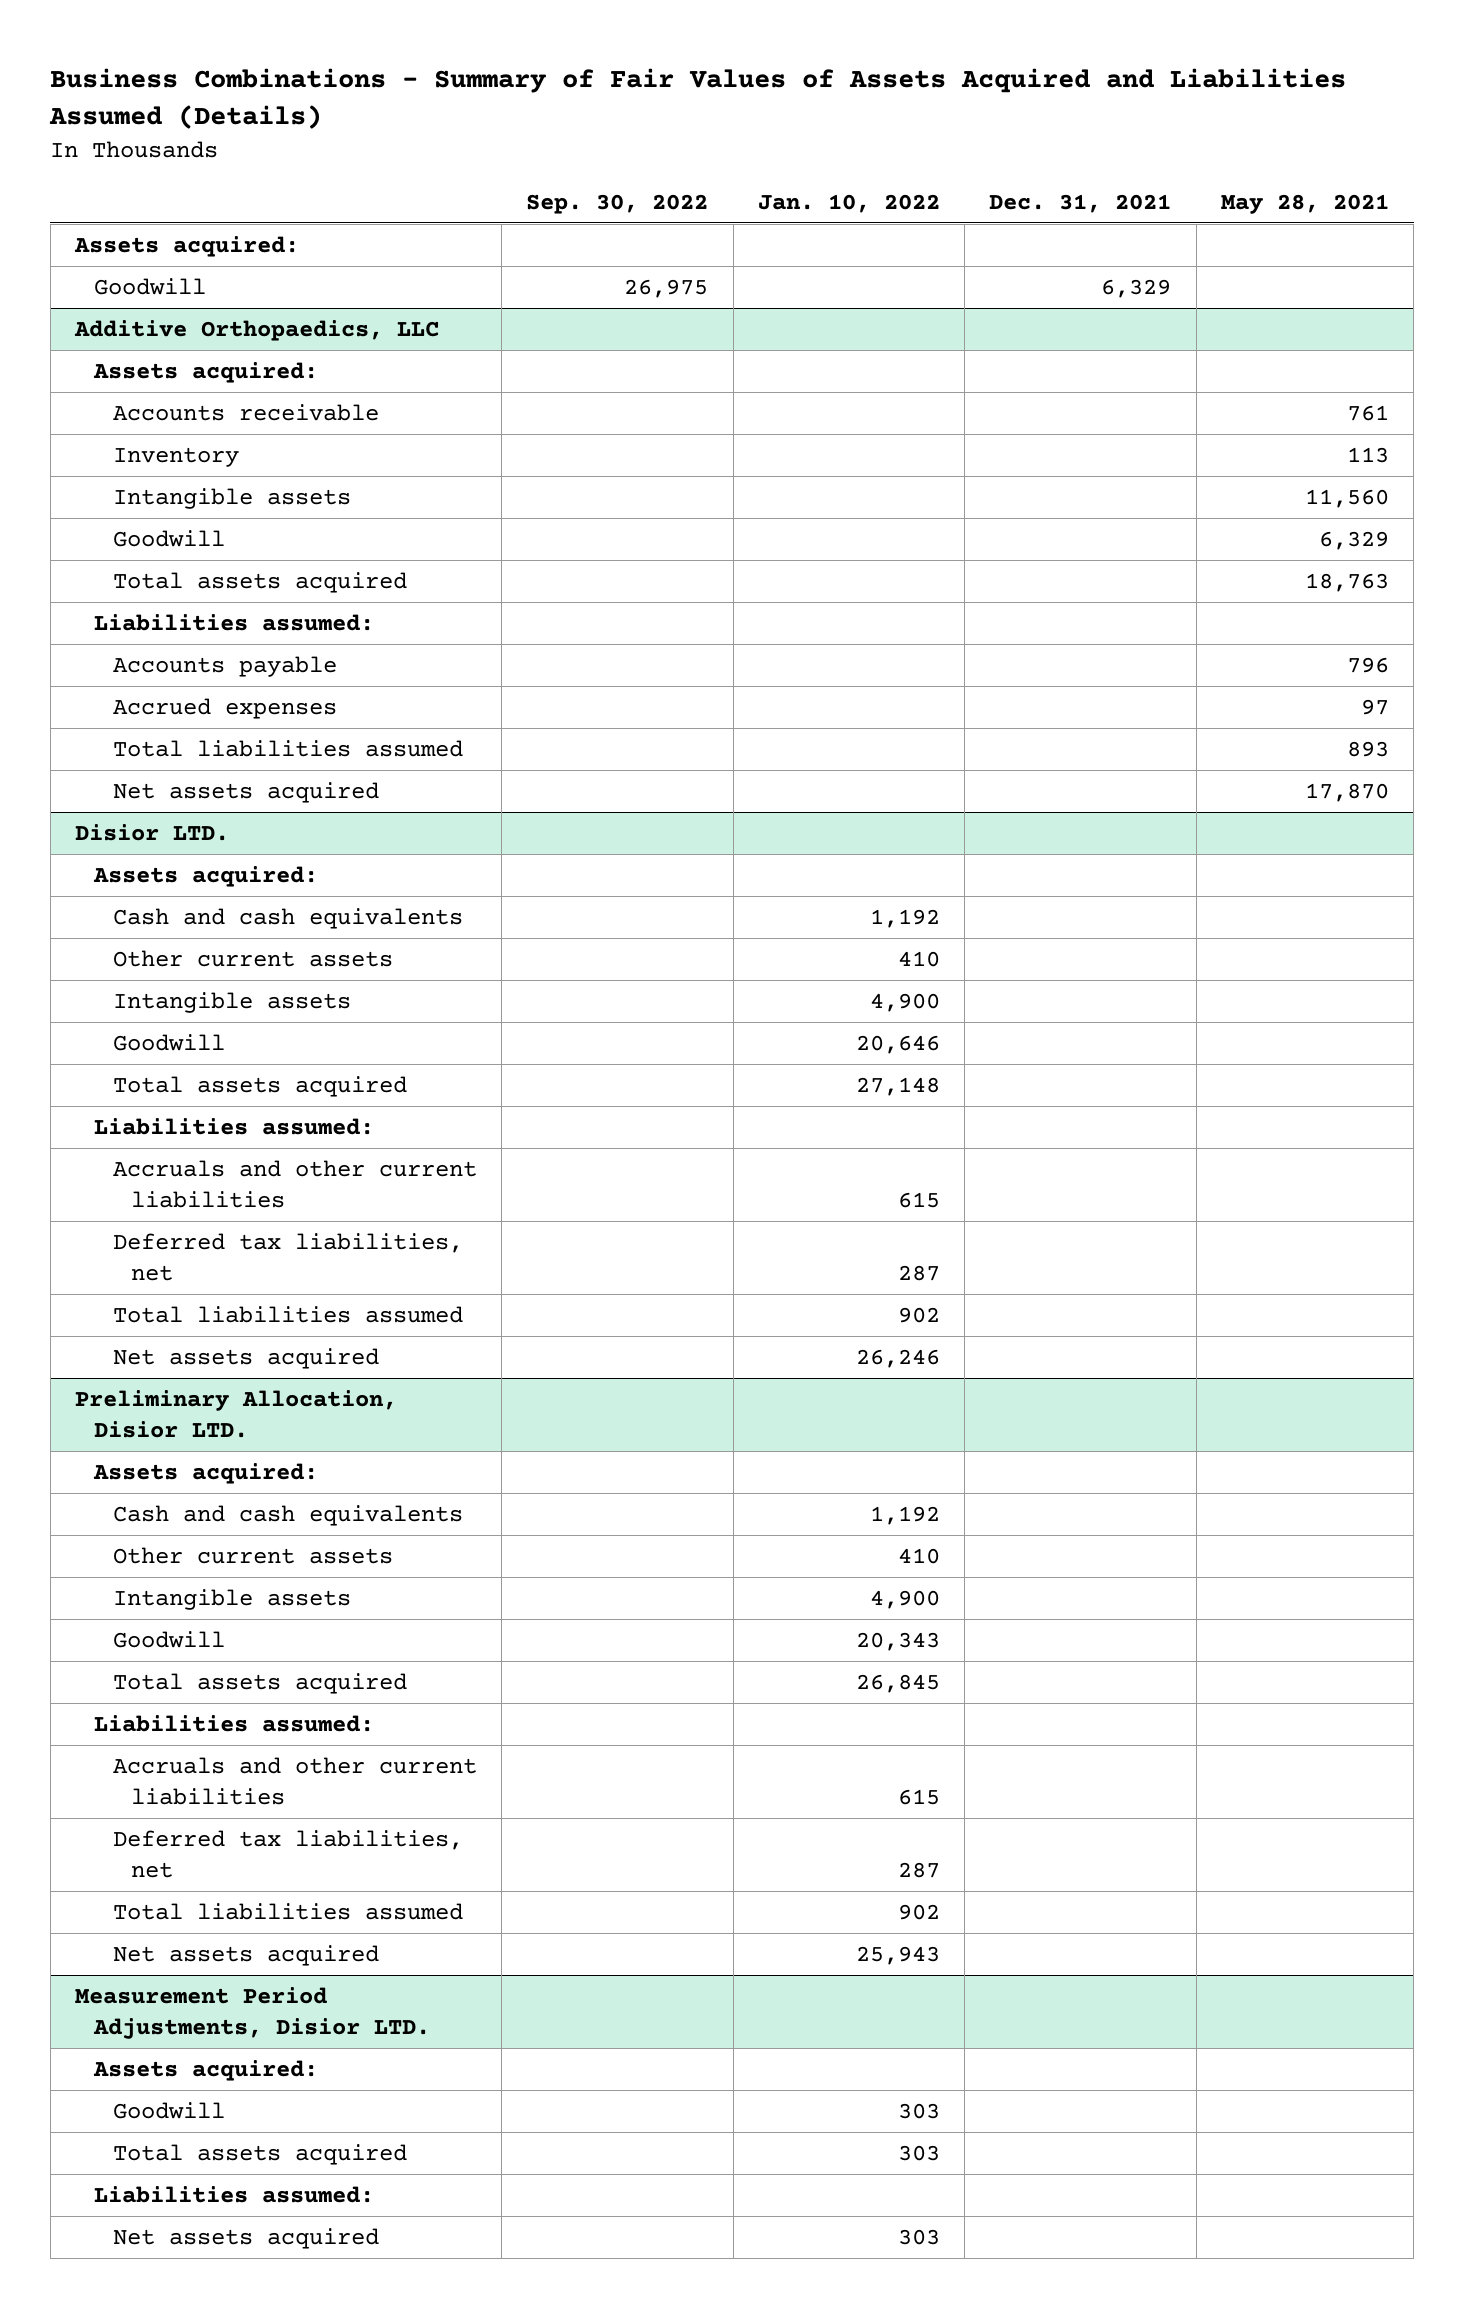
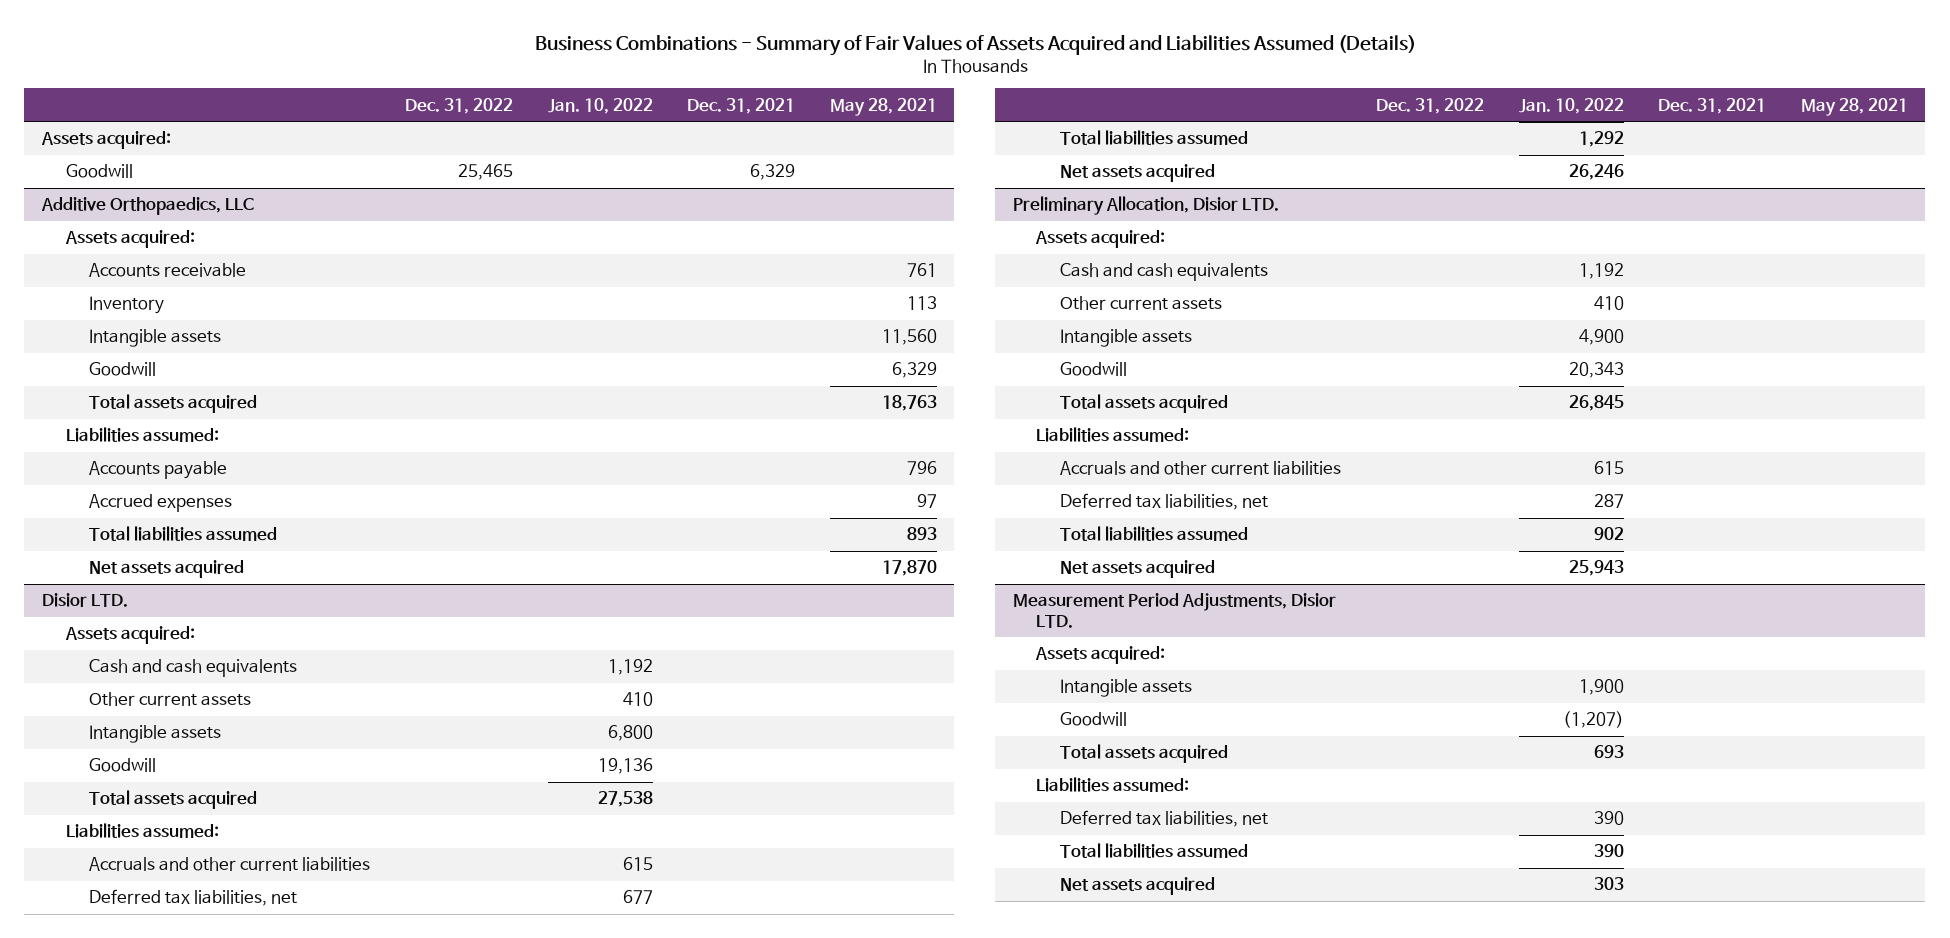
[526,193,709,214] Sep. 30, 2022 -> none
none -> [405,97,514,114] Dec. 31, 2022
[869,993,940,1013] 4,900 -> [607,725,653,742] 6,800
[855,1035,940,1055] 20,646 -> [597,758,653,775] 19,136
[855,1077,940,1097] 27,148 -> [597,791,653,808] 27,538
[897,1264,940,1281] 287 -> [622,890,653,905] 677
[897,1307,940,1324] 902 -> [1578,131,1624,148] 1,292
none -> [1060,679,1193,698] Intangible assets
[897,2103,940,2120] 303 -> [1562,711,1624,729] (1,207)
[897,2145,940,2162] 303 -> [1593,745,1624,760] 693
none -> [1060,810,1269,828] Deferred tax liabilities, net
none -> [1060,843,1249,859] Total liabilities assumed

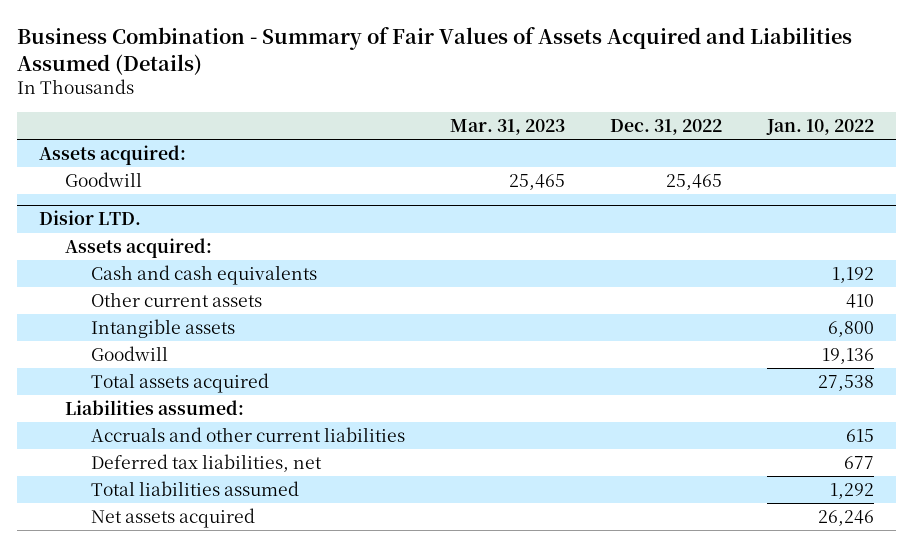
[534,34,1416,56] Business Combinations - Summary of Fair Values of Assets Acquired and Liabilities Assumed (Details) -> [16,26,852,75] Business Combination - Summary of Fair Values of Assets Acquired and Liabilities Assumed (Details)
[687,97,796,114] Dec. 31, 2021 -> none
[830,97,938,116] May 28, 2021 -> none
none -> [449,118,565,135] Mar. 31, 2023
[40,197,254,216] Additive Orthopaedics, LLC -> none
[64,230,195,249] Assets acquired: -> none
[89,263,247,278] Accounts receivable -> none
[89,296,165,315] Inventory -> none
[89,329,222,348] Intangible assets -> none
[89,362,157,377] Goodwill -> none
[89,394,258,414] Total assets acquired -> none
[65,427,219,443] Liabilities assumed: -> none
[89,461,228,480] Accounts payable -> none
[89,494,233,513] Accrued expenses -> none
[89,526,278,542] Total liabilities assumed -> none
[89,560,245,579] Net assets acquired -> none
[1012,196,1279,216] Preliminary Allocation, Disior LTD. -> none
[1035,230,1166,249] Assets acquired: -> none
[1060,263,1269,282] Cash and cash equivalents -> none
[1060,296,1223,311] Other current assets -> none
[1060,329,1193,348] Intangible assets -> none
[1060,362,1128,377] Goodwill -> none
[1060,394,1229,414] Total assets acquired -> none
[1036,427,1190,443] Liabilities assumed: -> none
[1060,461,1342,476] Accruals and other current liabilities -> none
[1060,493,1269,511] Deferred tax liabilities, net -> none
[1060,526,1249,542] Total liabilities assumed -> none
[1060,560,1216,579] Net assets acquired -> none
[1012,593,1336,628] Measurement Period Adjustments, Disior LTD. -> none
[1035,646,1166,665] Assets acquired: -> none
[1060,679,1193,698] Intangible assets -> none
[1060,712,1128,727] Goodwill -> none
[1060,744,1229,764] Total assets acquired -> none
[1036,777,1190,793] Liabilities assumed: -> none
[1060,810,1269,828] Deferred tax liabilities, net -> none
[1060,843,1249,859] Total liabilities assumed -> none
[1060,877,1216,896] Net assets acquired -> none

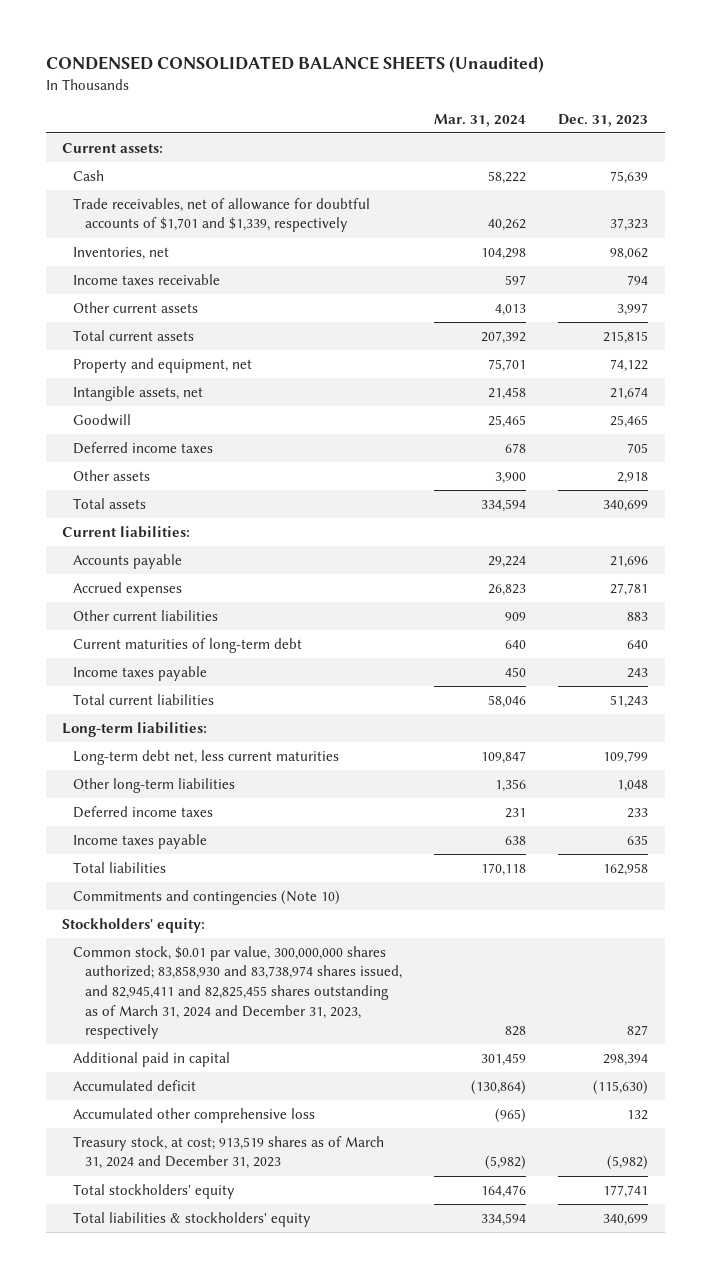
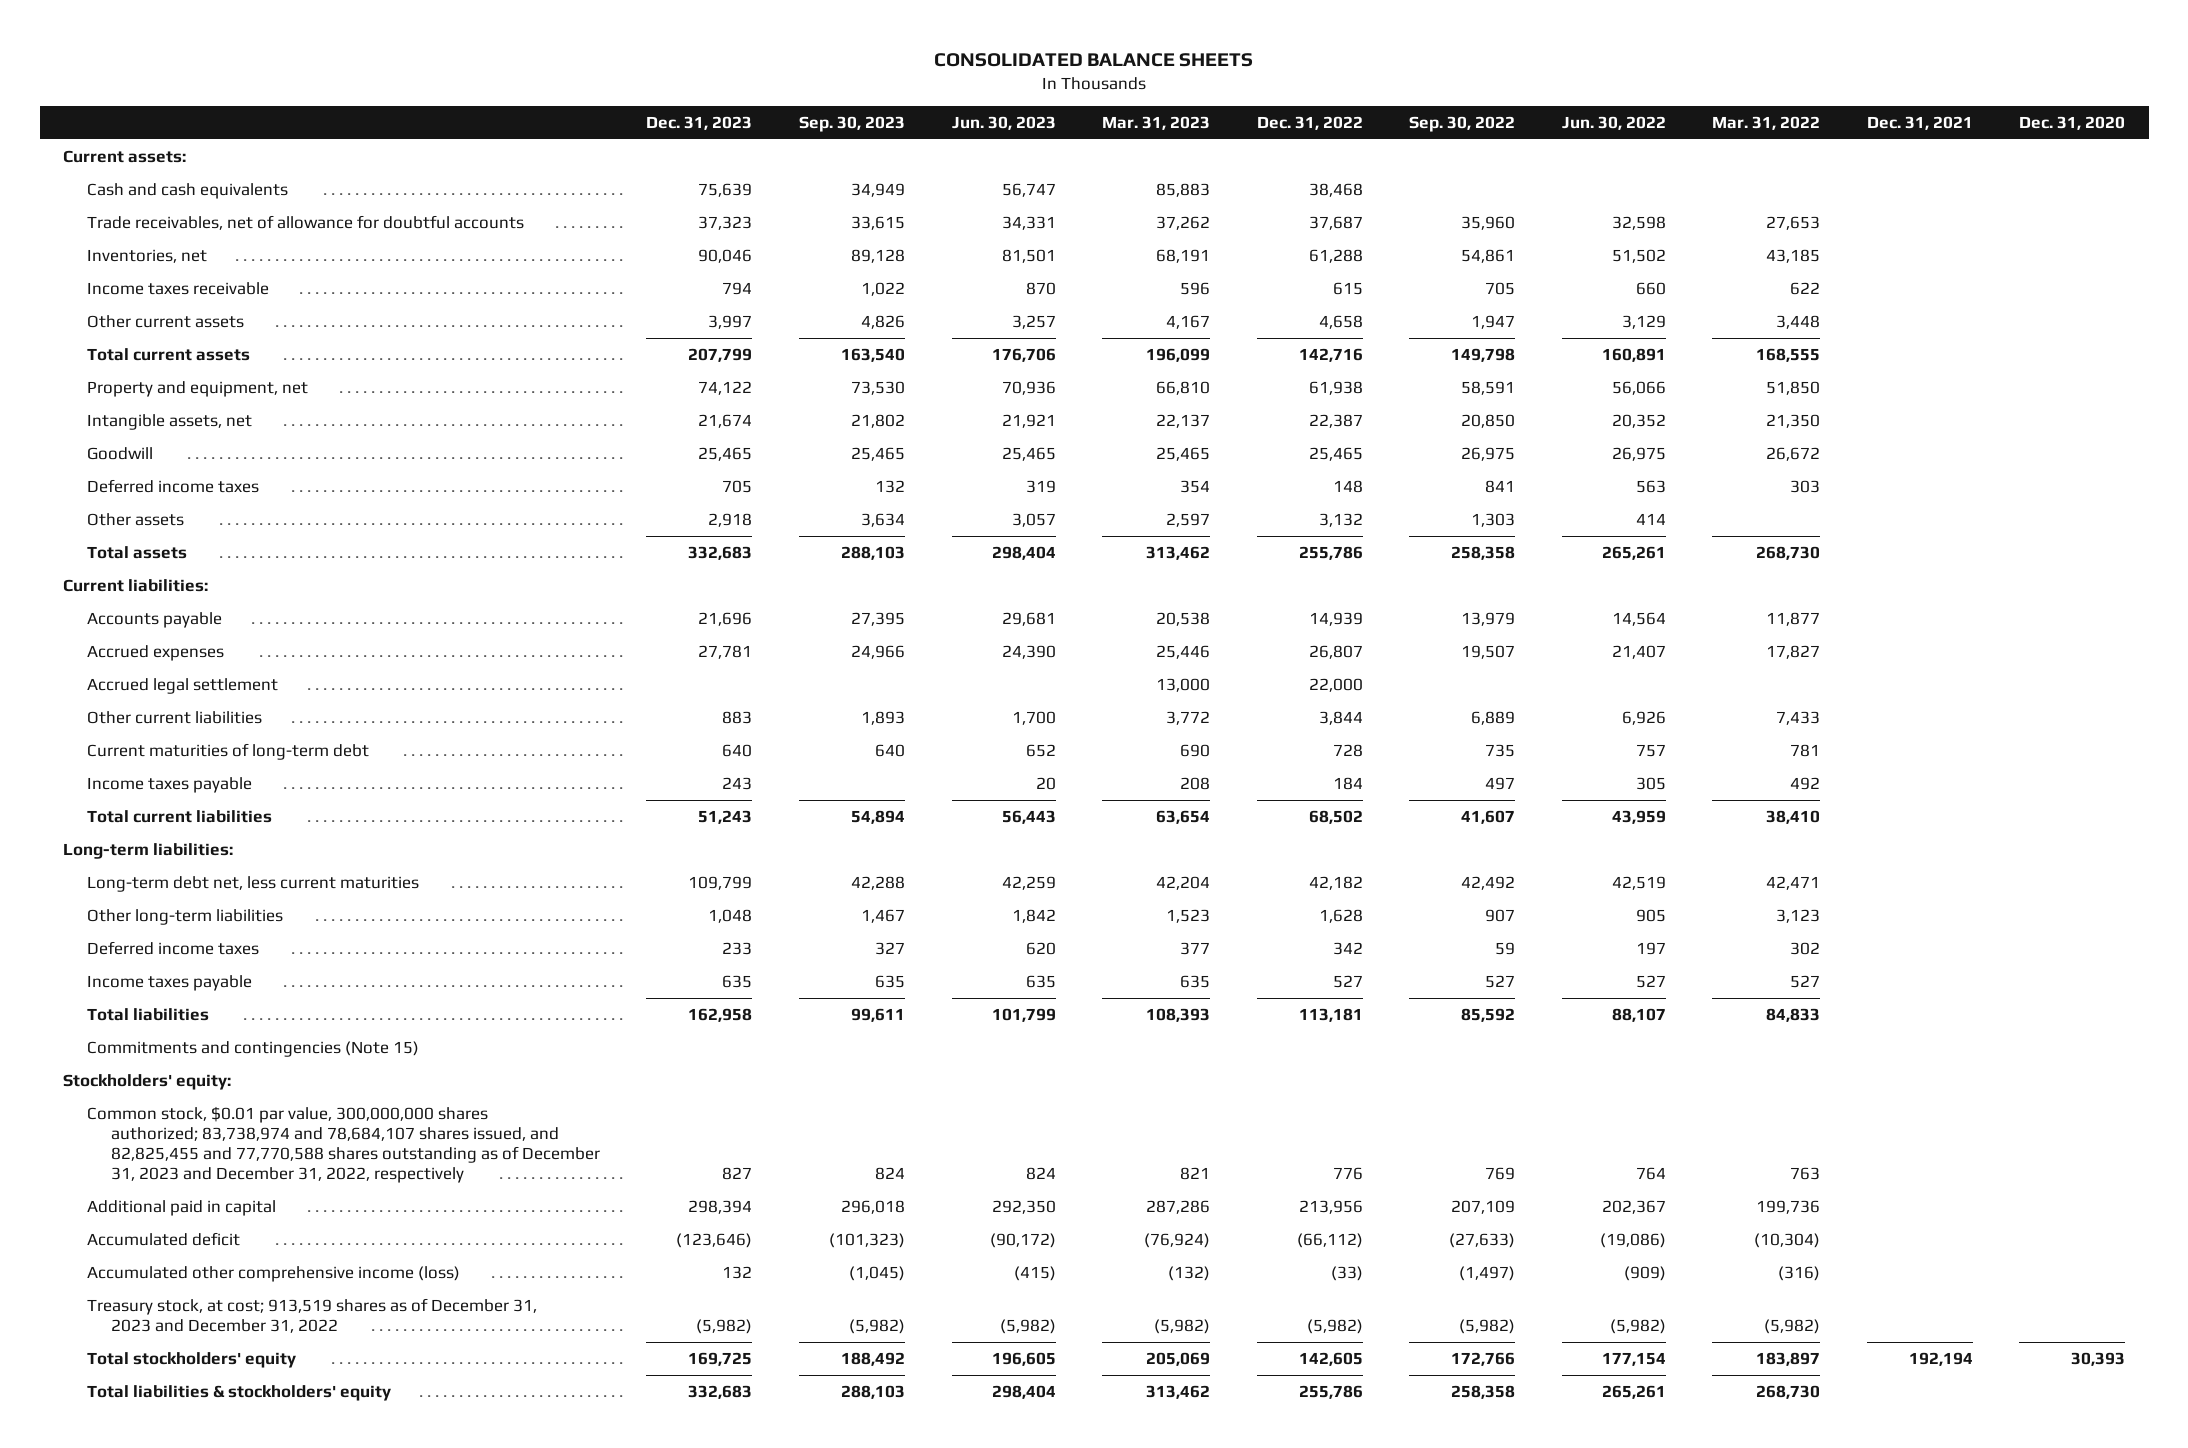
[45,56,544,74] CONDENSED CONSOLIDATED BALANCE SHEETS (Unaudited) -> [934,52,1254,67] CONSOLIDATED BALANCE SHEETS
[434,113,527,127] Mar. 31, 2024 -> none
none -> [798,115,905,132] Sep. 30, 2023
none -> [951,115,1056,130] Jun. 30, 2023
none -> [1102,115,1211,130] Mar. 31, 2023
none -> [1256,115,1363,130] Dec. 31, 2022
none -> [1409,115,1516,132] Sep. 30, 2022
none -> [1561,115,1666,130] Jun. 30, 2022
none -> [1712,115,1821,130] Mar. 31, 2022
none -> [1866,115,1973,130] Dec. 31, 2021
none -> [2019,115,2126,130] Dec. 31, 2020
[73,169,105,181] Cash -> [86,183,288,200] Cash and cash equivalents
[73,197,371,233] Trade receivables, net of allowance for doubtful accounts of $1,701 and $1,339, respectively -> [86,215,524,231] Trade receivables, net of allowance for doubtful accounts
[610,247,649,260] 98,062 -> [698,249,753,264] 90,046
[603,330,649,344] 215,815 -> [688,348,753,363] 207,799
[603,499,649,512] 340,699 -> [688,546,753,561] 332,683
none -> [86,678,278,695] Accrued legal settlement
[73,889,341,905] Commitments and contingencies (Note 10) -> [86,1041,419,1058] Commitments and contingencies (Note 15)
[73,945,402,1040] Common stock, $0.01 par value, 300,000,000 shares authorized; 83,858,930 and 83,738,974 shares issued, and 82,945,411 and 82,825,455 shares outstanding as of March 31, 2024 and December 31, 2023, respectively -> [86,1106,600,1183] Common stock, $0.01 par value, 300,000,000 shares authorized; 83,738,974 and 78,684,107 shares issued, and 82,825,455 and 77,770,588 shares outstanding as of December 31, 2023 and December 31, 2022, respectively
[593,1079,649,1095] (115,630) -> [676,1233,753,1249] (123,646)
[73,1107,316,1123] Accumulated other comprehensive loss -> [86,1266,460,1283] Accumulated other comprehensive income (loss)
[73,1135,385,1170] Treasury stock, at cost; 913,519 shares as of March 31, 2024 and December 31, 2023 -> [86,1298,537,1333] Treasury stock, at cost; 913,519 shares as of December 31, 2023 and December 31, 2022
[603,1184,649,1198] 177,741 -> [688,1352,753,1367] 169,725
[603,1213,649,1226] 340,699 -> [688,1385,753,1400] 332,683

